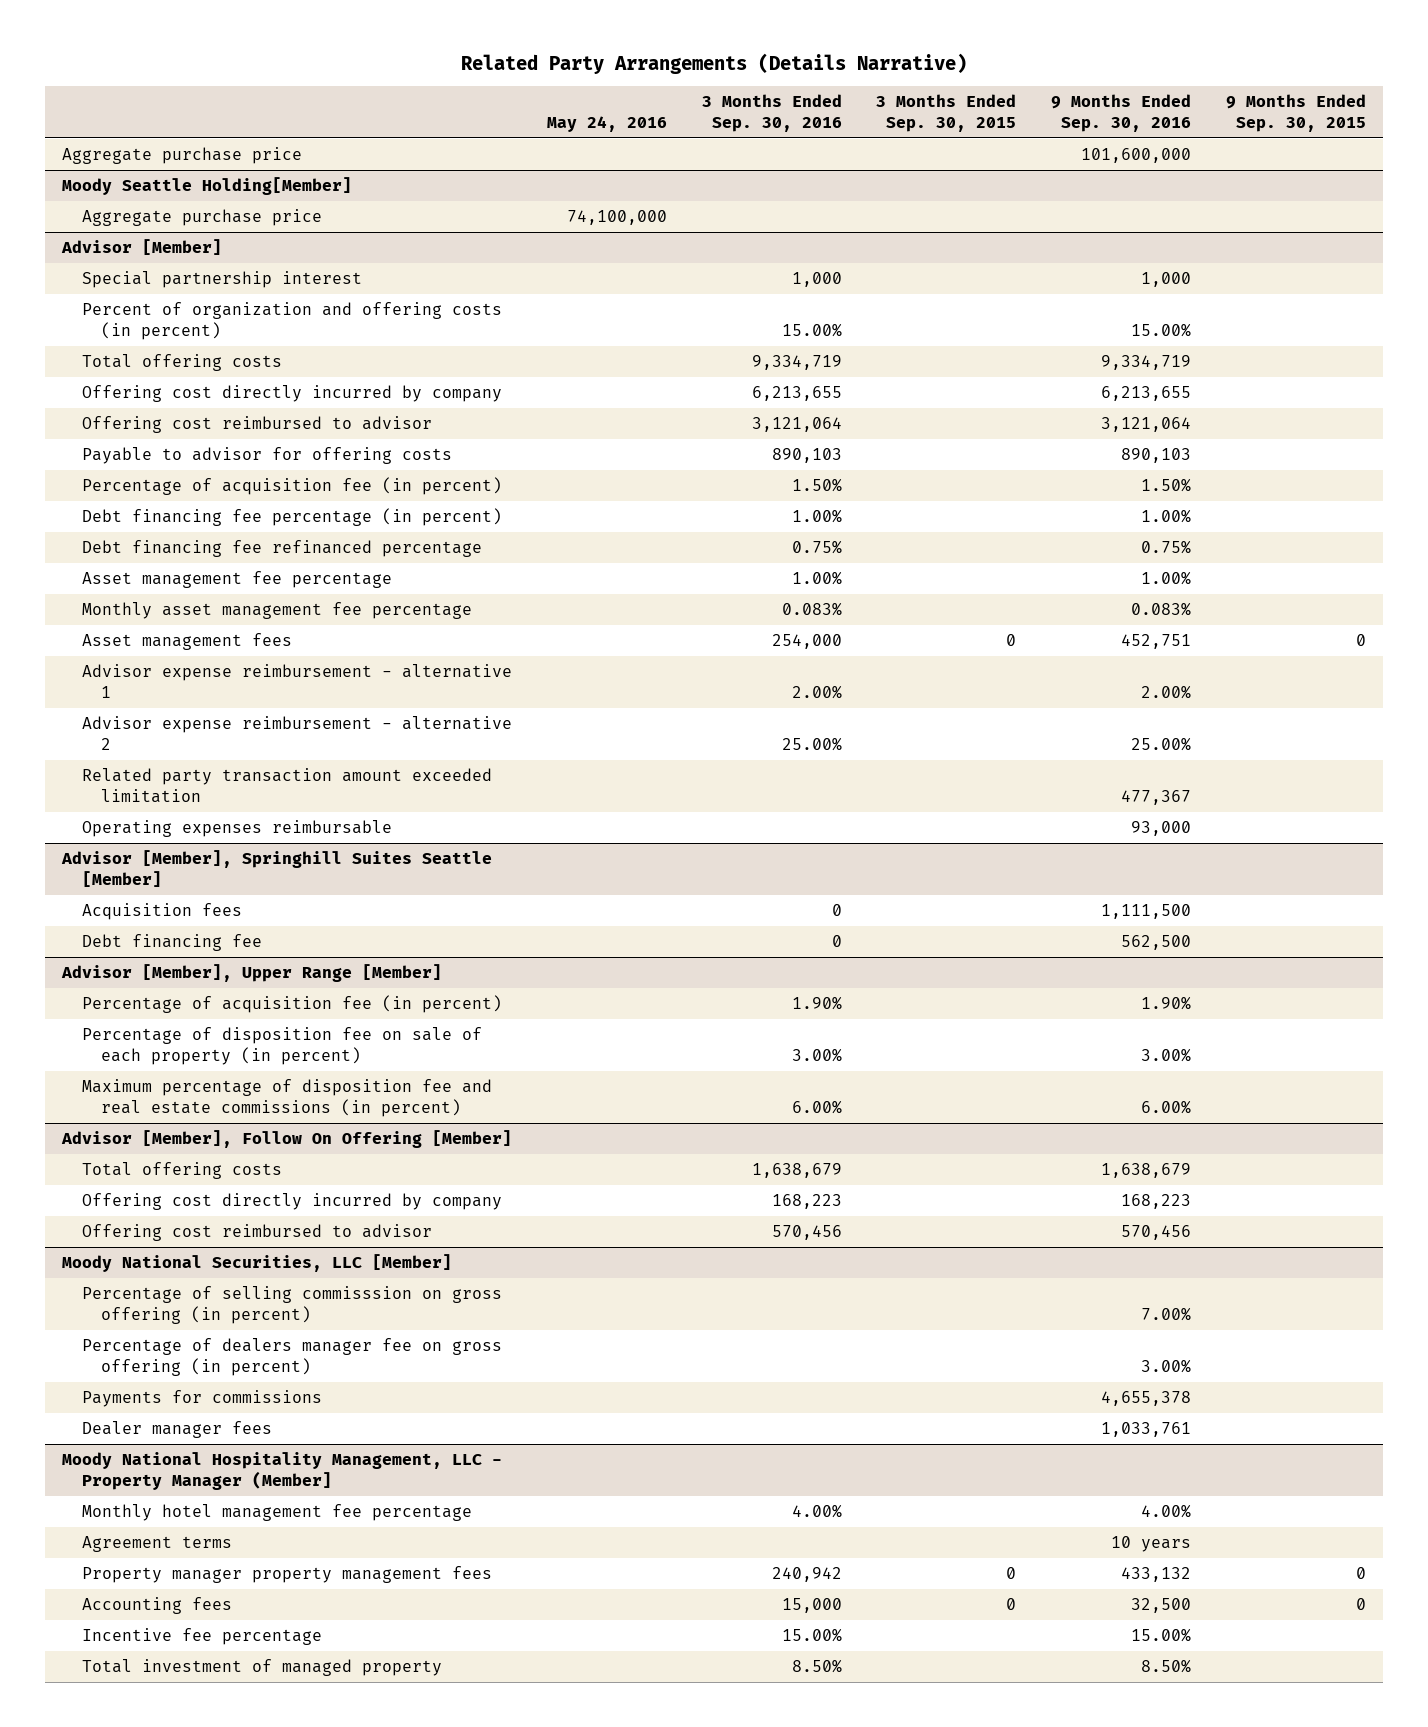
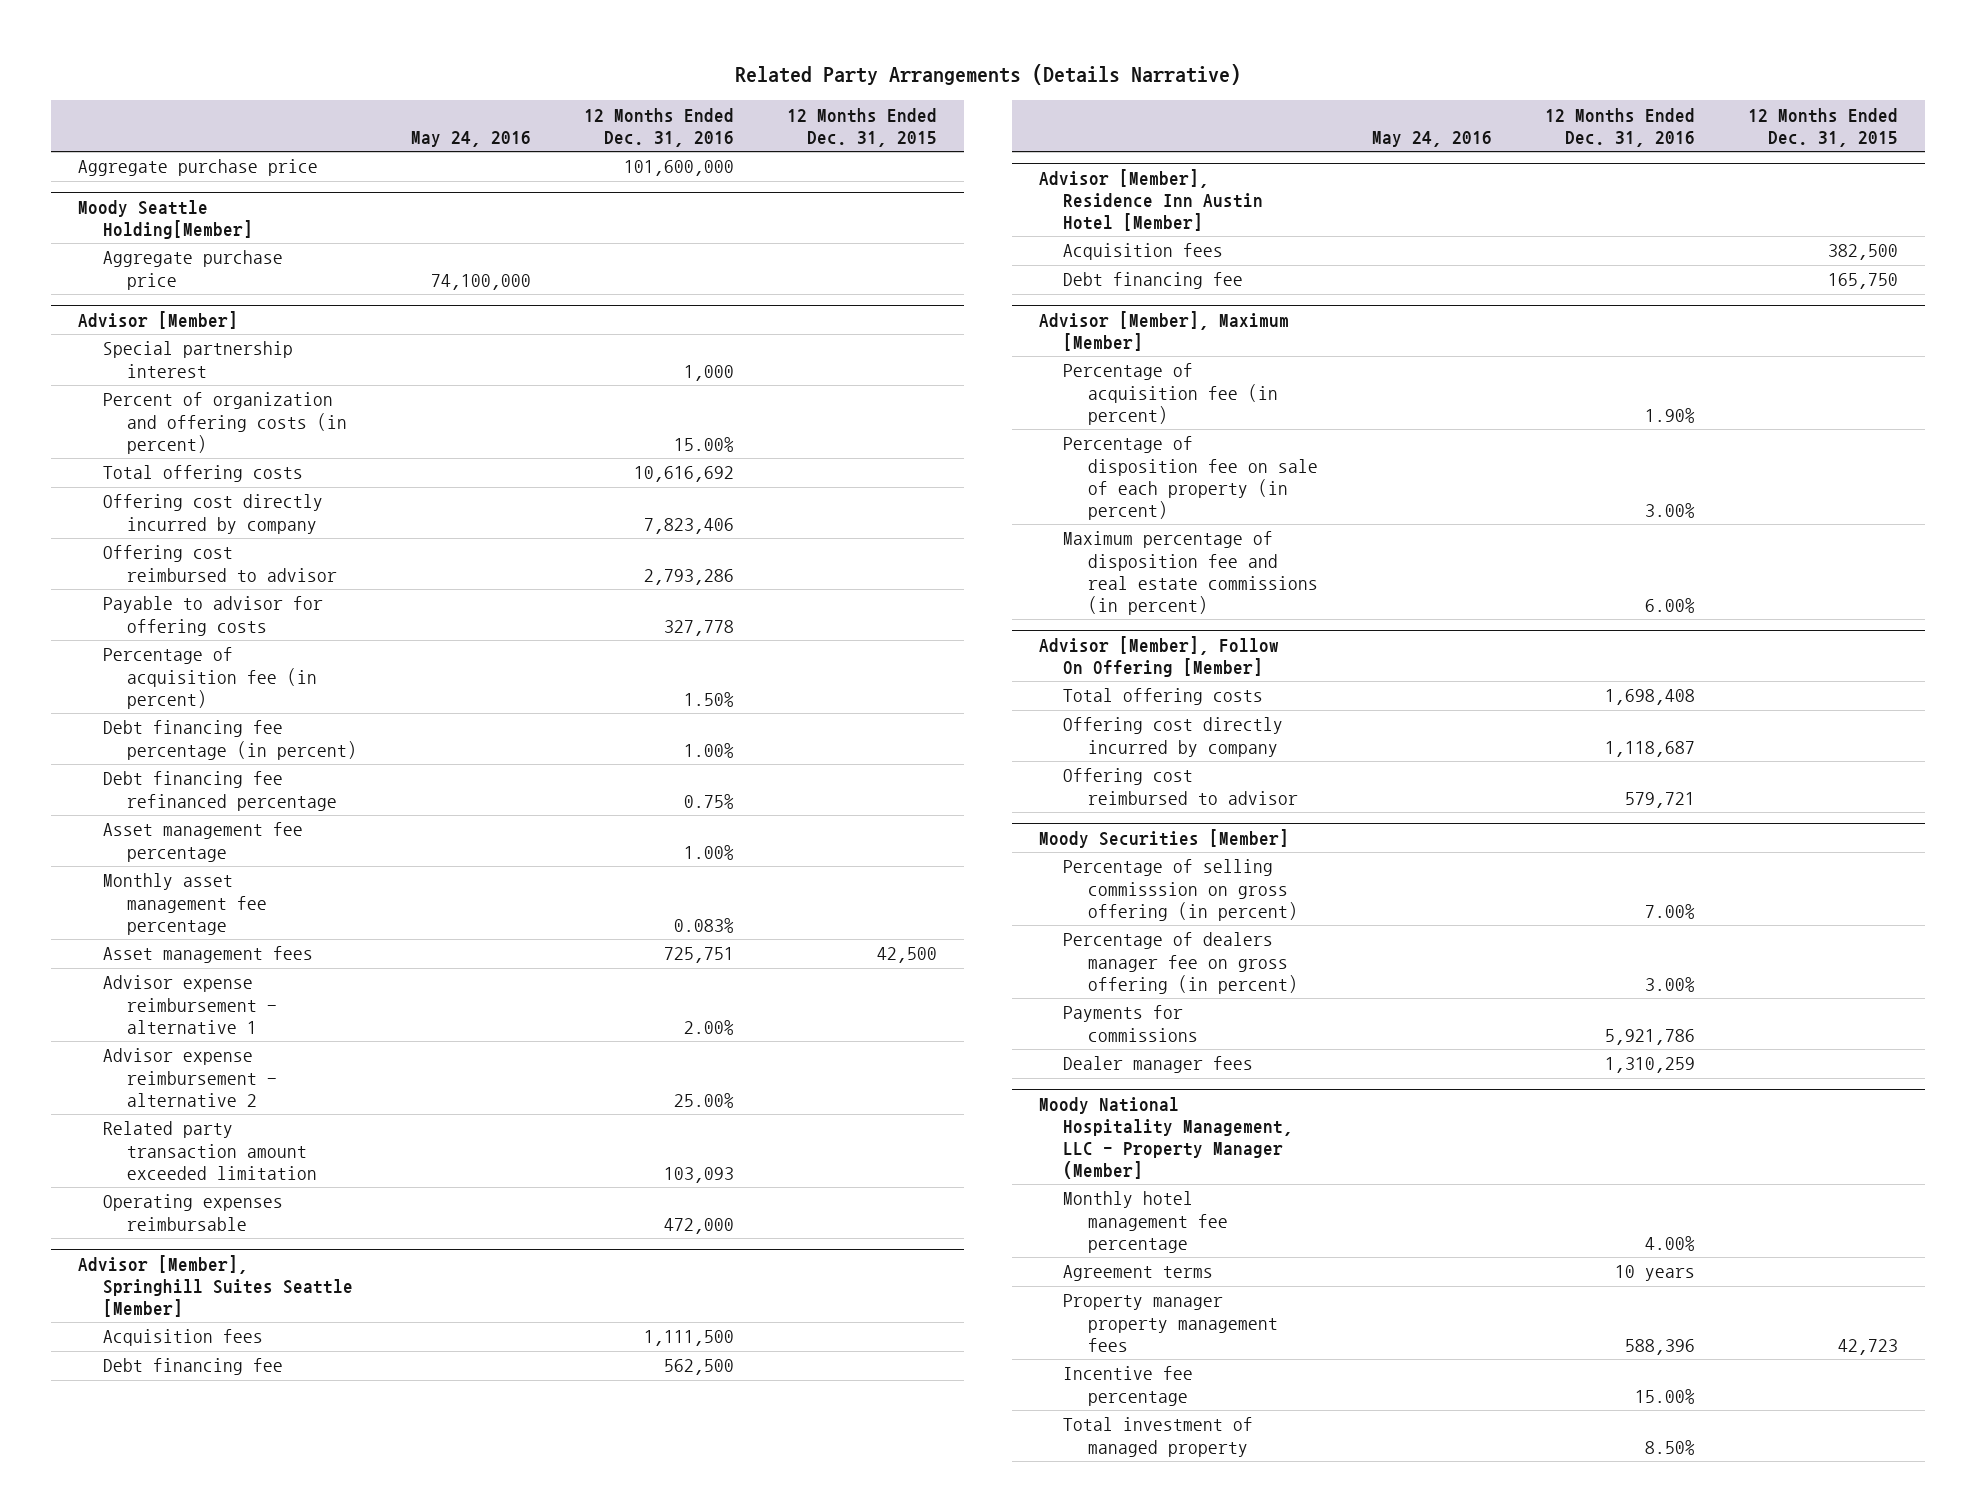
[701,94,842,132] 3 Months Ended Sep. 30, 2016 -> none
[876,94,1017,132] 3 Months Ended Sep. 30, 2015 -> none
[1051,94,1192,132] 9 Months Ended Sep. 30, 2016 -> none
[1225,94,1366,132] 9 Months Ended Sep. 30, 2015 -> none
none -> [584,107,735,147] 12 Months Ended Dec. 31, 2016
none -> [787,107,938,147] 12 Months Ended Dec. 31, 2015
[61,964,443,983] Advisor [Member], Upper Range [Member] -> none
[81,995,502,1014] Percentage of acquisition fee (in percent) -> none
[81,1027,482,1065] Percentage of disposition fee on sale of each property (in percent) -> none
[81,1079,492,1117] Maximum percentage of disposition fee and real estate commissions (in percent) -> none
none -> [1038,168,1264,231] Advisor [Member], Residence Inn Austin Hotel [Member]
none -> [1063,243,1224,261] Acquisition fees
none -> [1063,272,1244,290] Debt financing fee
none -> [1038,310,1289,351] Advisor [Member], Maximum [Member]
none -> [1063,363,1279,425] Percentage of acquisition fee (in percent)
none -> [1063,436,1319,520] Percentage of disposition fee on sale of each property (in percent)
none -> [1063,531,1319,615] Maximum percentage of disposition fee and real estate commissions (in percent)
[62,1254,453,1273] Moody National Securities, LLC [Member] -> [1038,828,1289,848] Moody Securities [Member]
[81,1597,232,1615] Accounting fees -> none

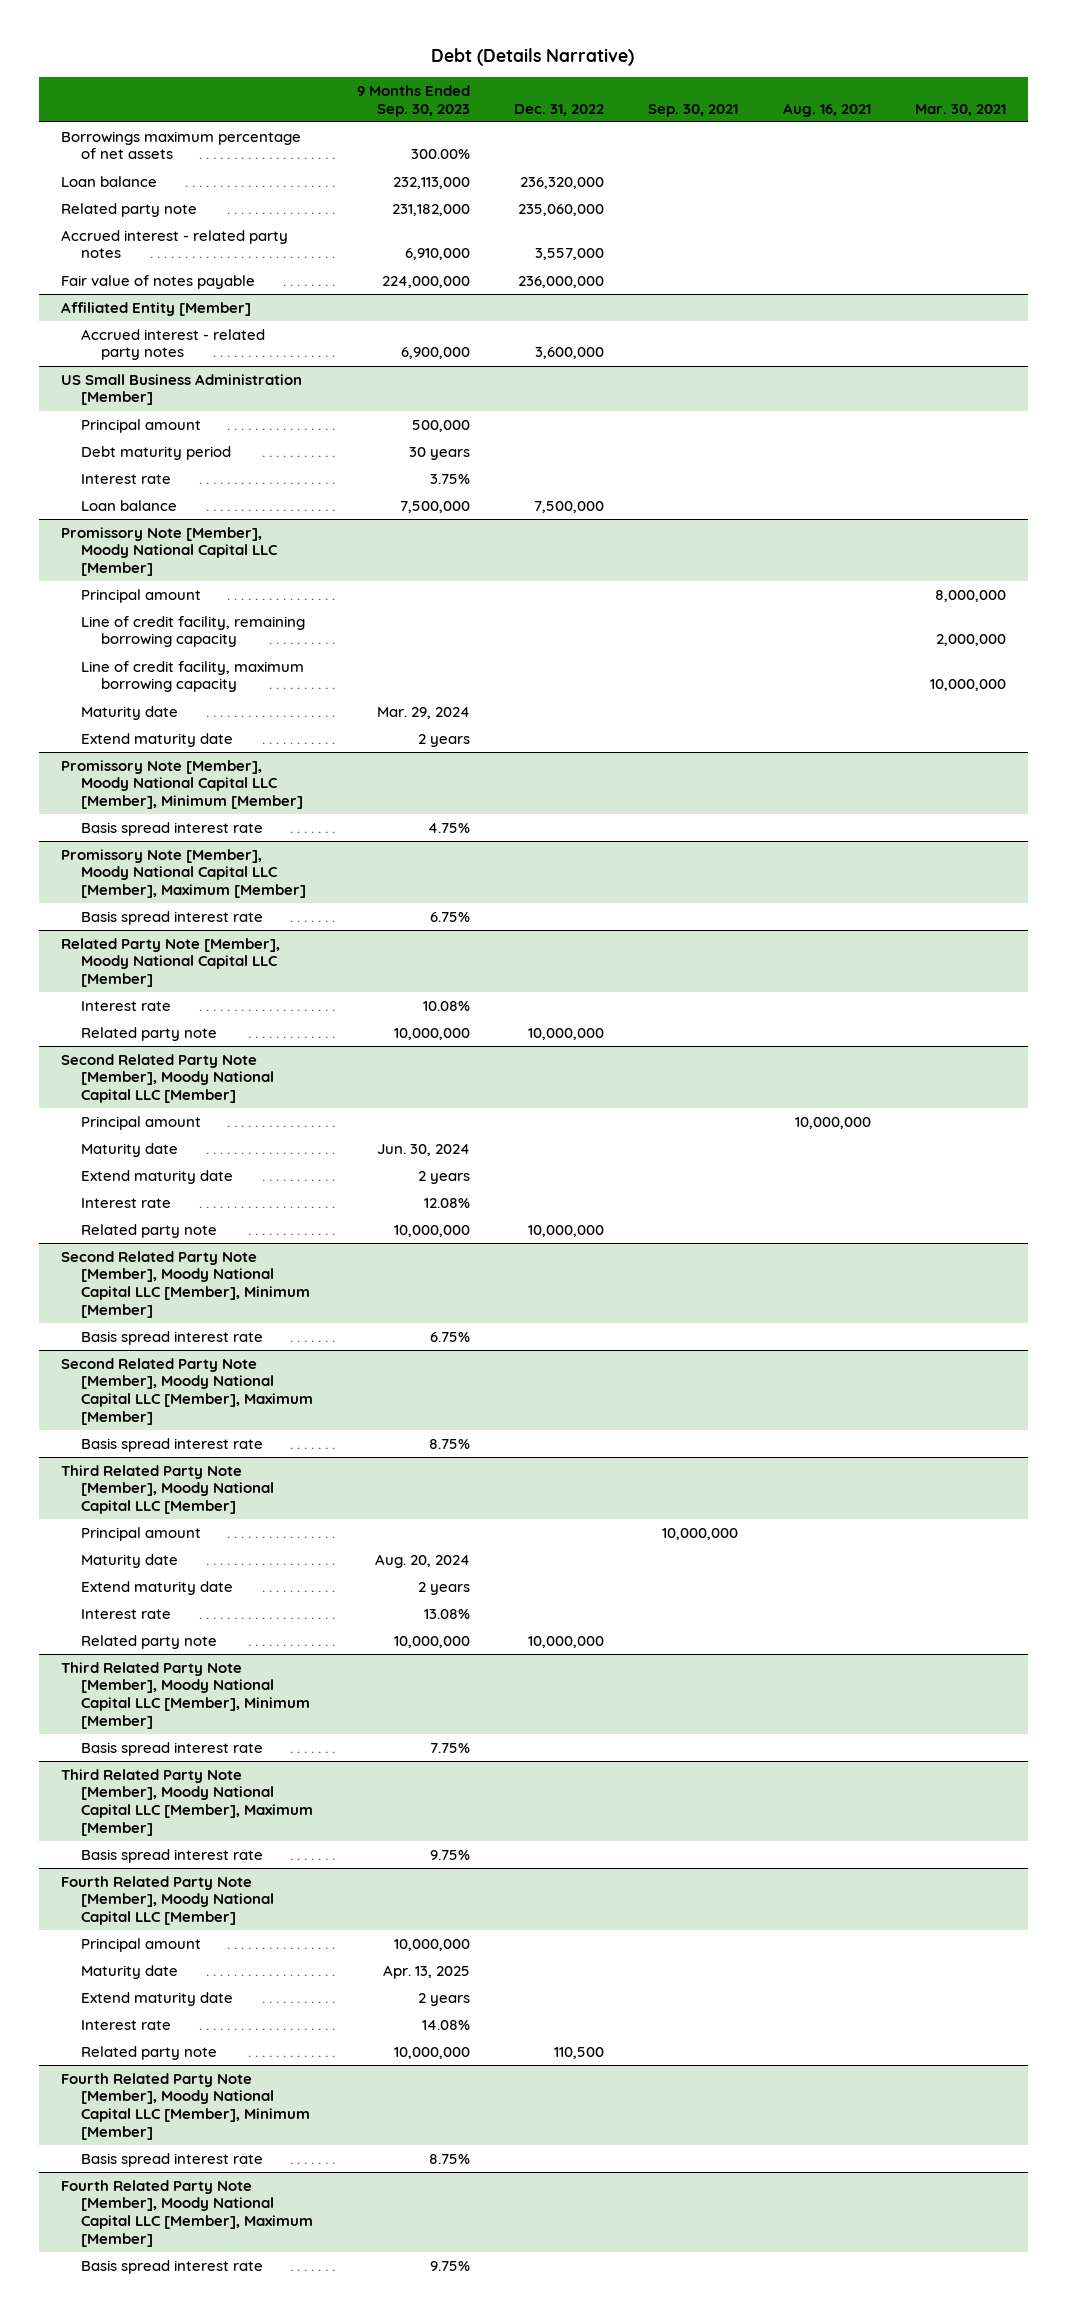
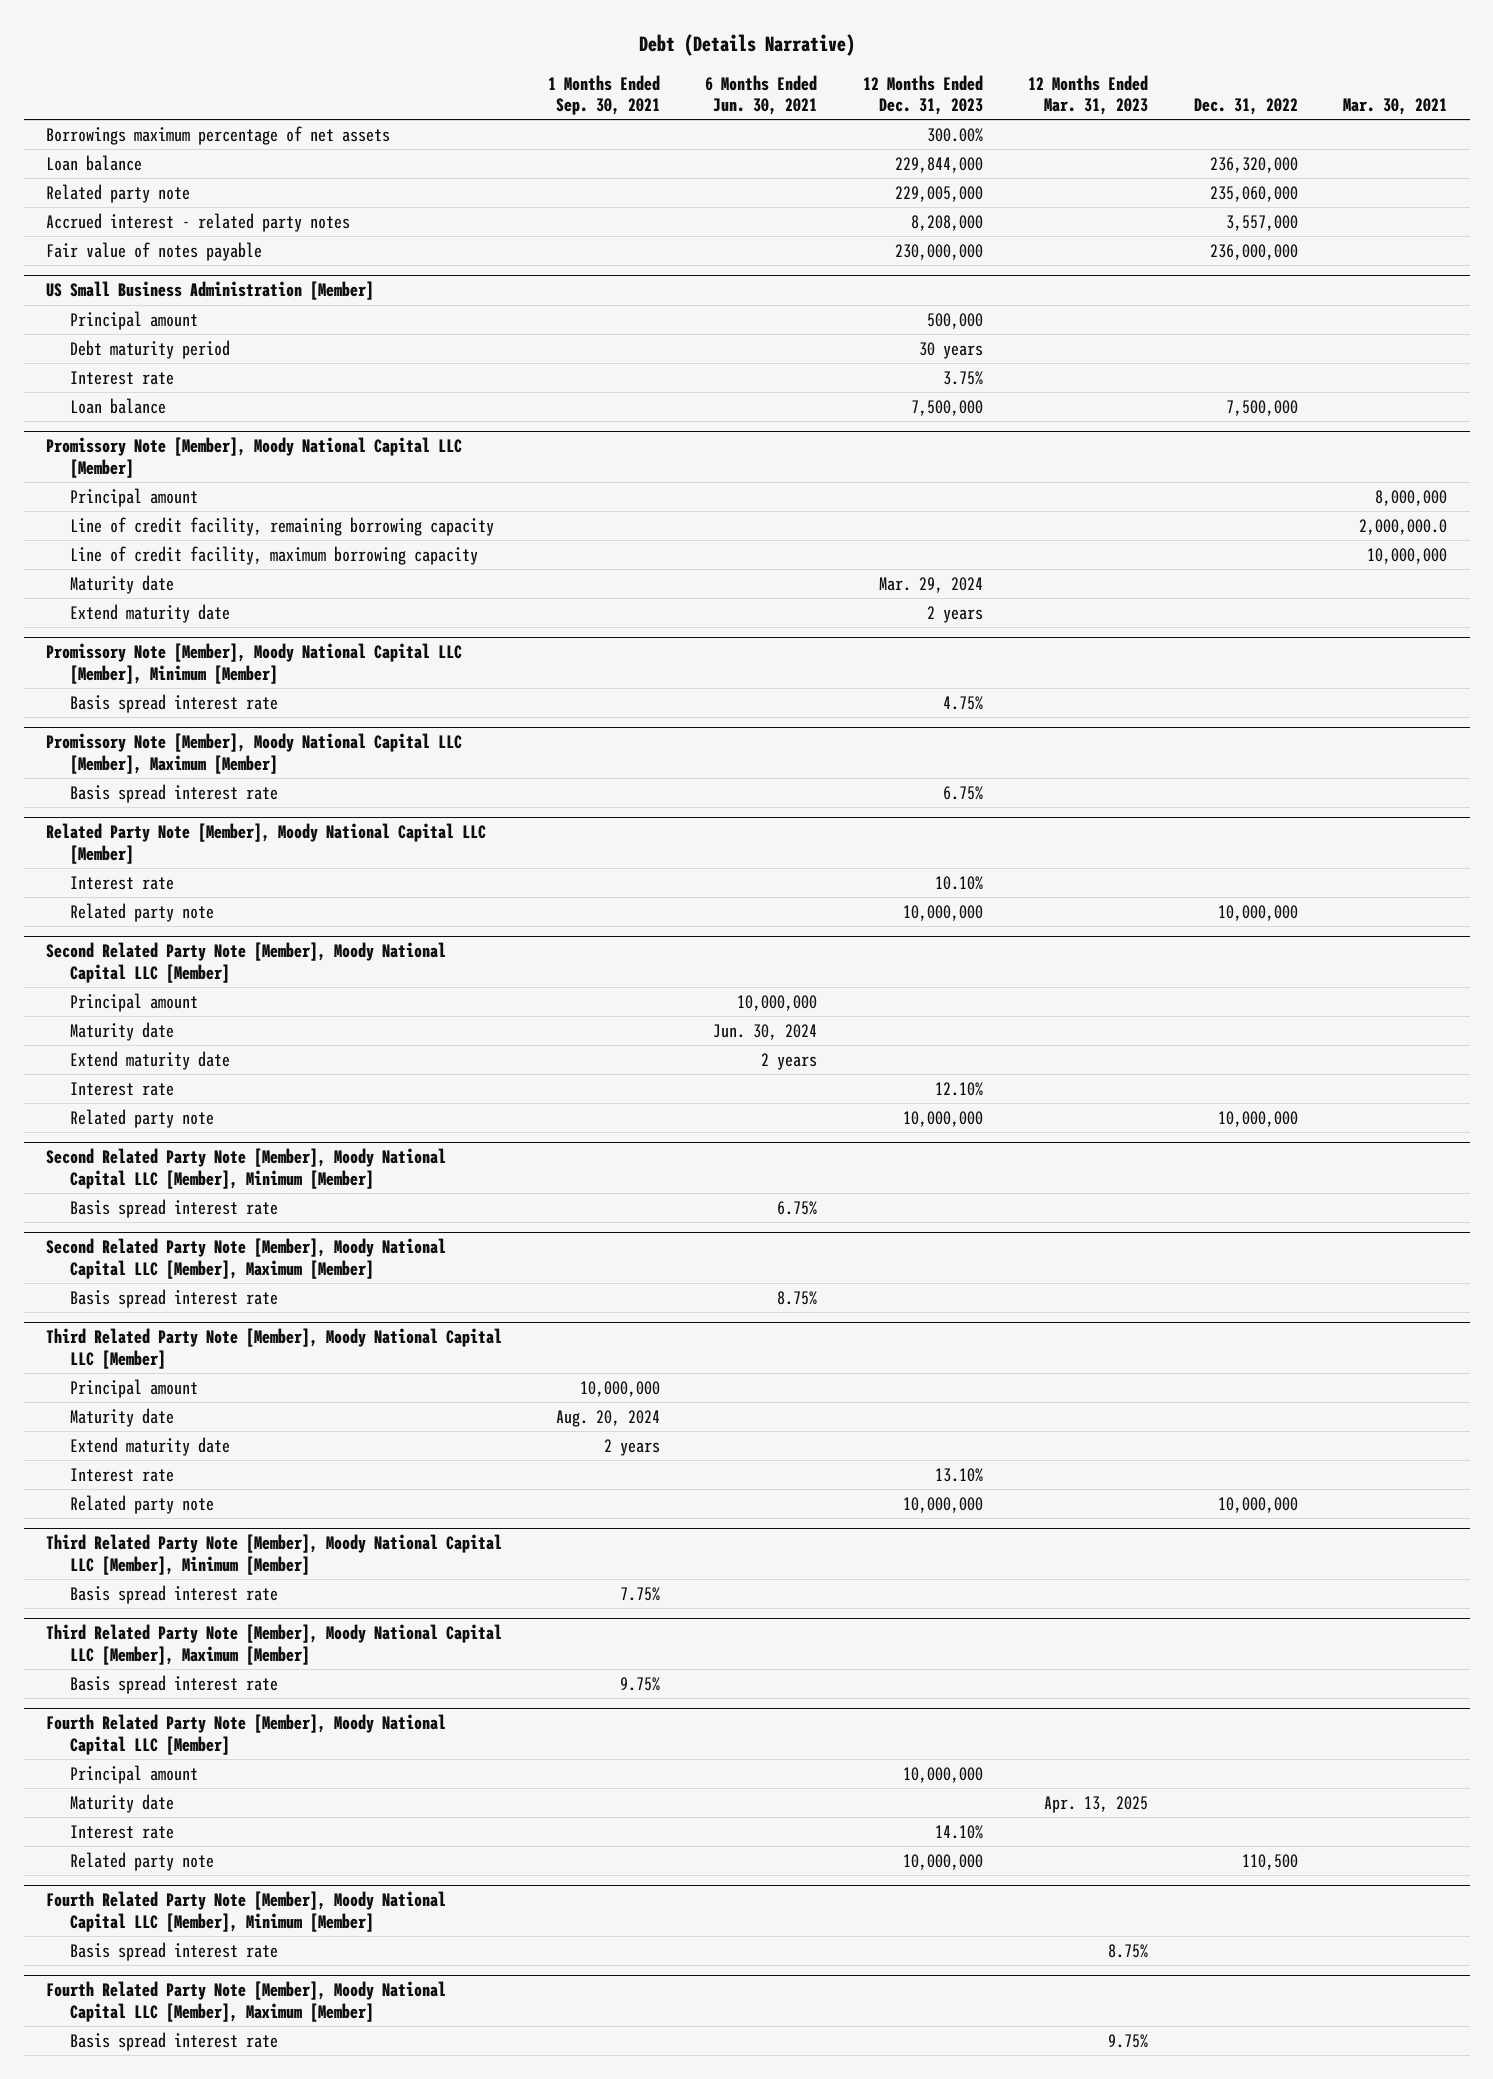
[357,85,471,117] 9 Months Ended Sep. 30, 2023 -> none
[648,103,739,117] Sep. 30, 2021 -> none
[782,102,871,117] Aug. 16, 2021 -> none
none -> [547,74,660,116] 1 Months Ended Sep. 30, 2021
none -> [705,74,818,116] 6 Months Ended Jun. 30, 2021
none -> [862,74,983,116] 12 Months Ended Dec. 31, 2023
none -> [1028,74,1149,116] 12 Months Ended Mar. 31, 2023
[61,301,252,316] Affiliated Entity [Member] -> none
[80,328,265,361] Accrued interest - related party notes -> none
[935,634,1006,647] 2,000,000 -> [1359,518,1448,535] 2,000,000.0
[80,1991,233,2006] Extend maturity date -> none

